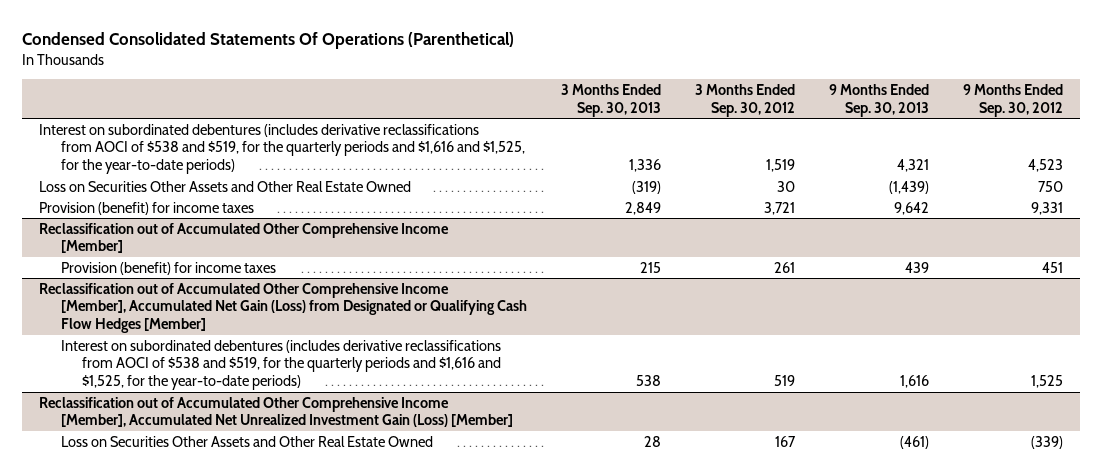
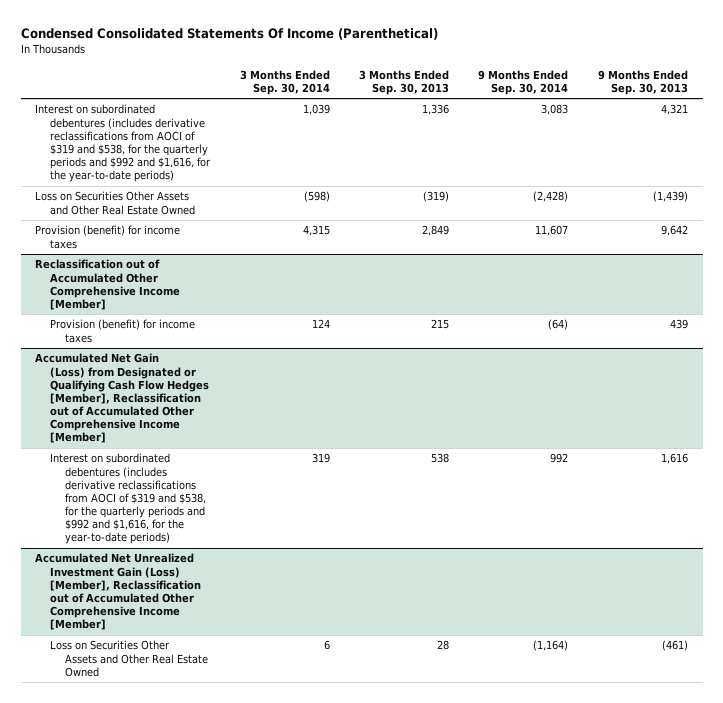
[22,31,515,49] Condensed Consolidated Statements Of Operations (Parenthetical) -> [20,27,438,40] Condensed Consolidated Statements Of Income (Parenthetical)
[694,84,795,117] 3 Months Ended Sep. 30, 2012 -> none
[962,84,1063,117] 9 Months Ended Sep. 30, 2012 -> none
none -> [239,69,330,95] 3 Months Ended Sep. 30, 2014
none -> [478,69,569,95] 9 Months Ended Sep. 30, 2014
[39,123,525,175] Interest on subordinated debentures (includes derivative reclassifications from AOCI of $538 and $519, for the quarterly periods and $1,616 and $1,525, for the year-to-date periods) -> [35,104,212,183] Interest on subordinated debentures (includes derivative reclassifications from AOCI of $319 and $538, for the quarterly periods and $992 and $1,616, for the year-to-date periods)
[39,282,527,334] Reclassification out of Accumulated Other Comprehensive Income [Member], Accumulated Net Gain (Loss) from Designated or Qualifying Cash Flow Hedges [Member] -> [35,353,210,444] Accumulated Net Gain (Loss) from Designated or Qualifying Cash Flow Hedges [Member], Reclassification out of Accumulated Other Comprehensive Income [Member]
[60,339,502,391] Interest on subordinated debentures (includes derivative reclassifications from AOCI of $538 and $519, for the quarterly periods and $1,616 and $1,525, for the year-to-date periods) -> [50,453,207,545] Interest on subordinated debentures (includes derivative reclassifications from AOCI of $319 and $538, for the quarterly periods and $992 and $1,616, for the year-to-date periods)
[39,396,513,428] Reclassification out of Accumulated Other Comprehensive Income [Member], Accumulated Net Unrealized Investment Gain (Loss) [Member] -> [35,553,202,631] Accumulated Net Unrealized Investment Gain (Loss) [Member], Reclassification out of Accumulated Other Comprehensive Income [Member]

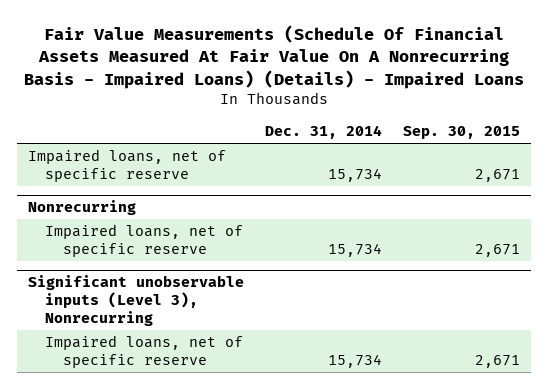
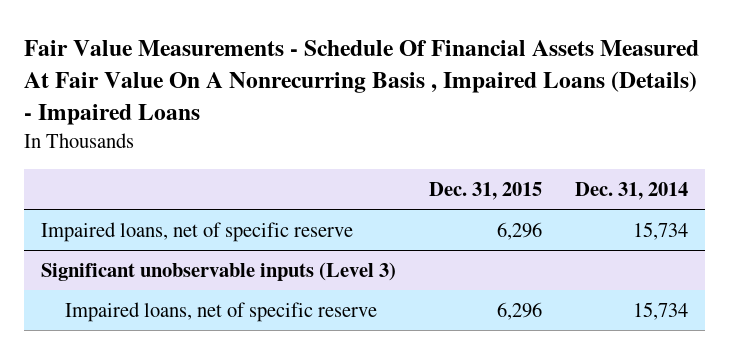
[23,24,524,89] Fair Value Measurements (Schedule Of Financial Assets Measured At Fair Value On A Nonrecurring Basis - Impaired Loans) (Details) - Impaired Loans -> [24,40,700,126] Fair Value Measurements - Schedule Of Financial Assets Measured At Fair Value On A Nonrecurring Basis , Impaired Loans (Details) - Impaired Loans
[403,126,521,140] Sep. 30, 2015 -> none
none -> [429,181,543,200] Dec. 31, 2015
[45,224,244,258] Impaired loans, net of specific reserve -> none
[27,275,244,327] Significant unobservable inputs (Level 3), Nonrecurring -> none
[27,200,136,216] Nonrecurring -> [40,262,396,282] Significant unobservable inputs (Level 3)

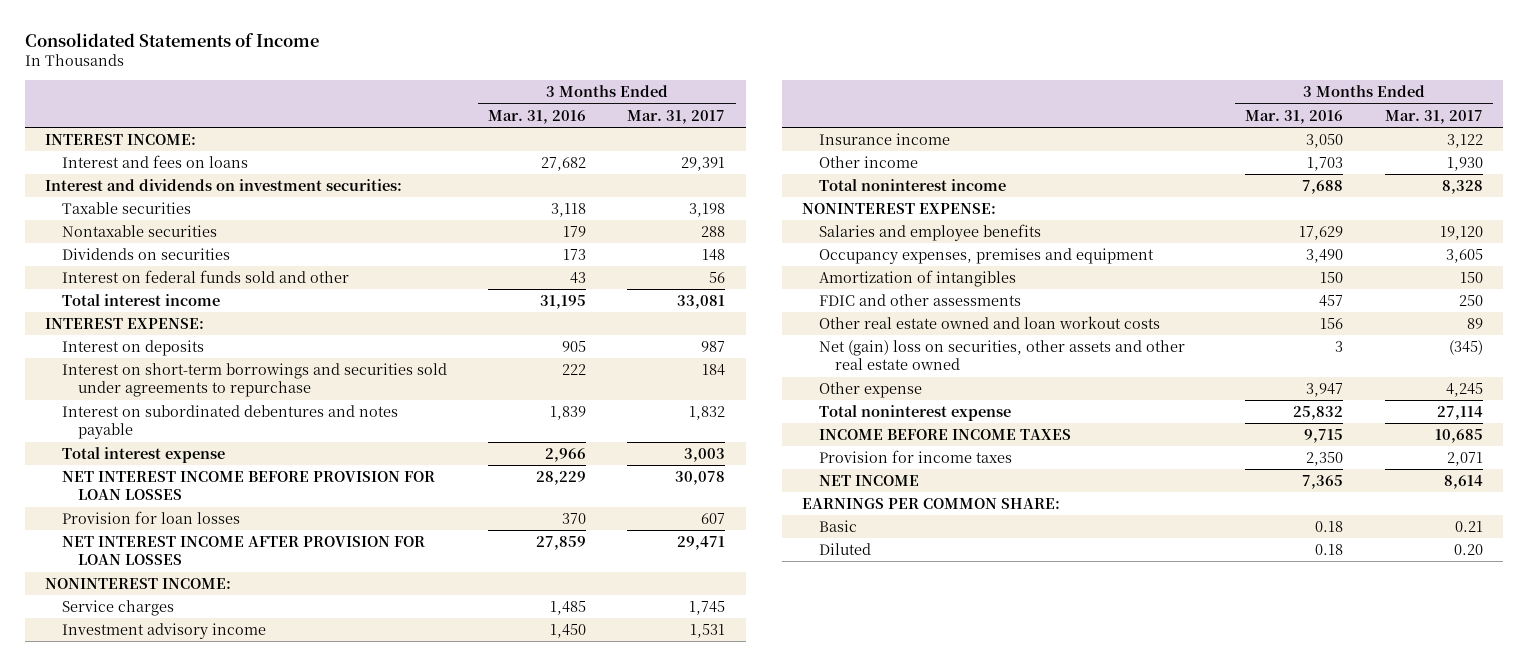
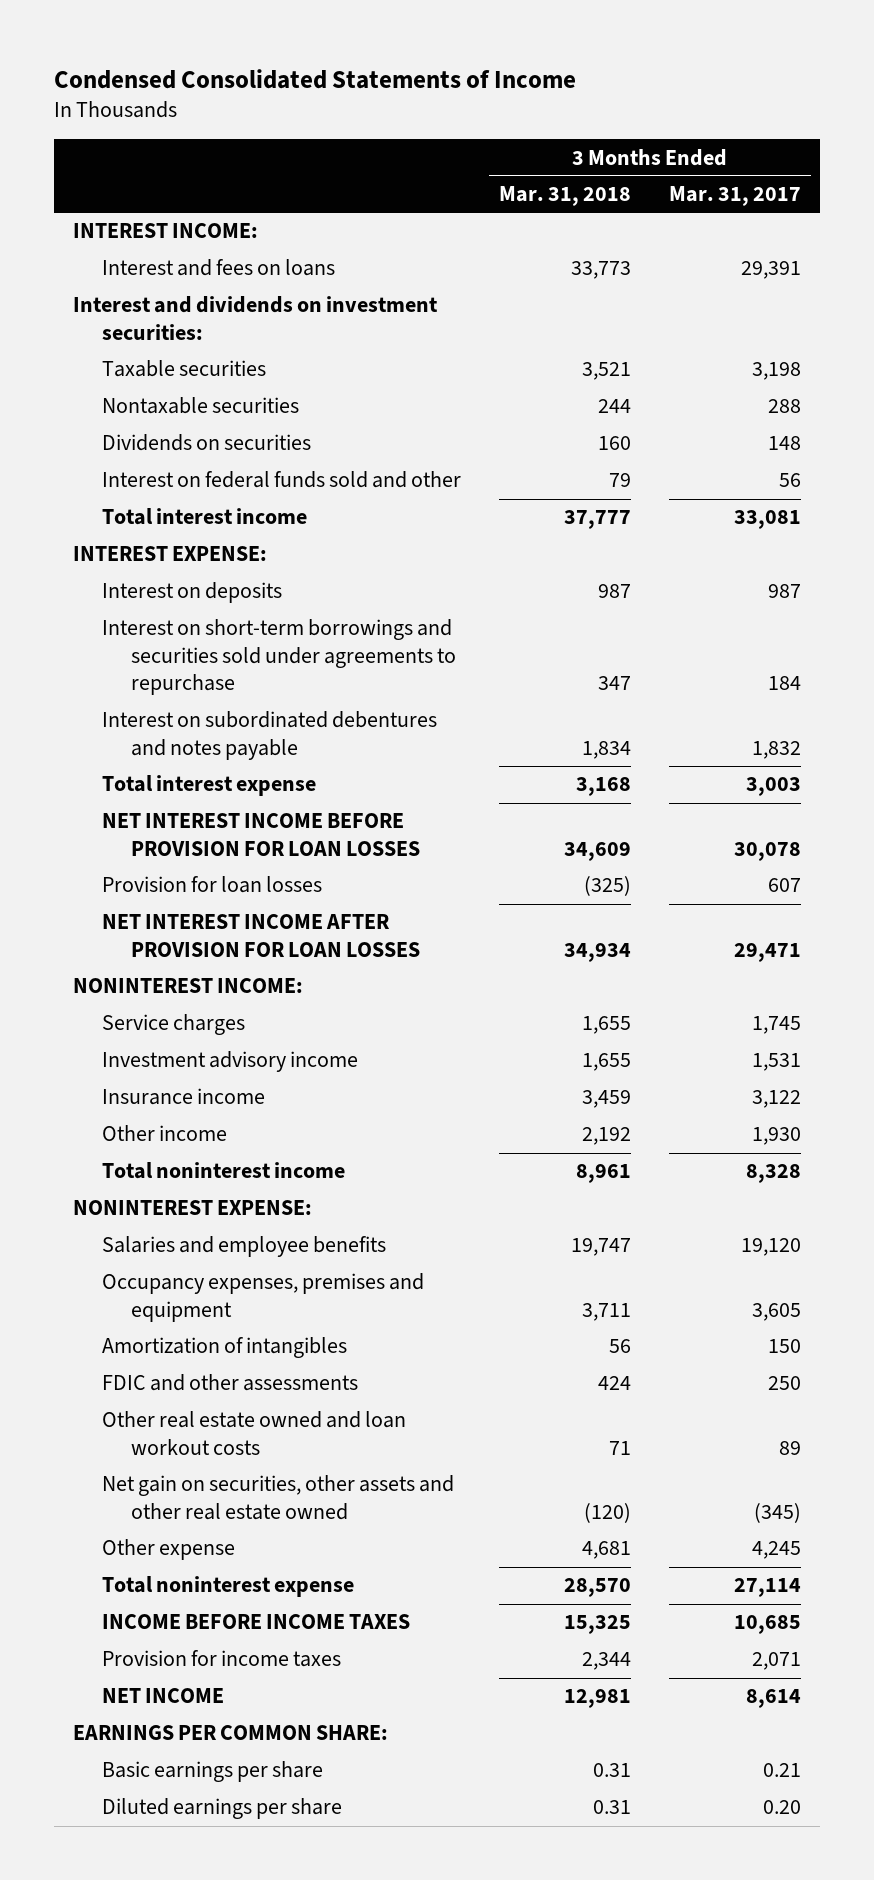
[24,32,319,47] Consolidated Statements of Income -> [54,68,577,89] Condensed Consolidated Statements of Income
[488,109,587,124] Mar. 31, 2016 -> none
none -> [499,186,632,207] Mar. 31, 2018
[818,339,1185,371] Net (gain) loss on securities, other assets and other real estate owned -> [101,1475,454,1520] Net gain on securities, other assets and other real estate owned
[818,519,857,532] Basic -> [101,1761,323,1783] Basic earnings per share
[818,542,871,555] Diluted -> [101,1798,342,1820] Diluted earnings per share

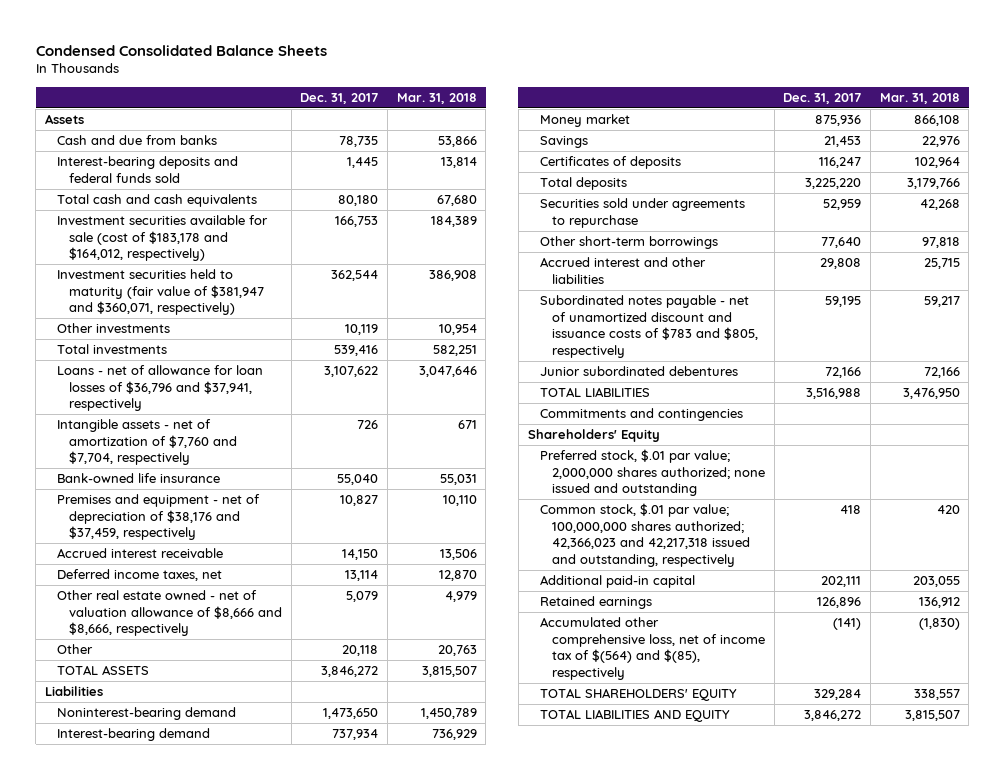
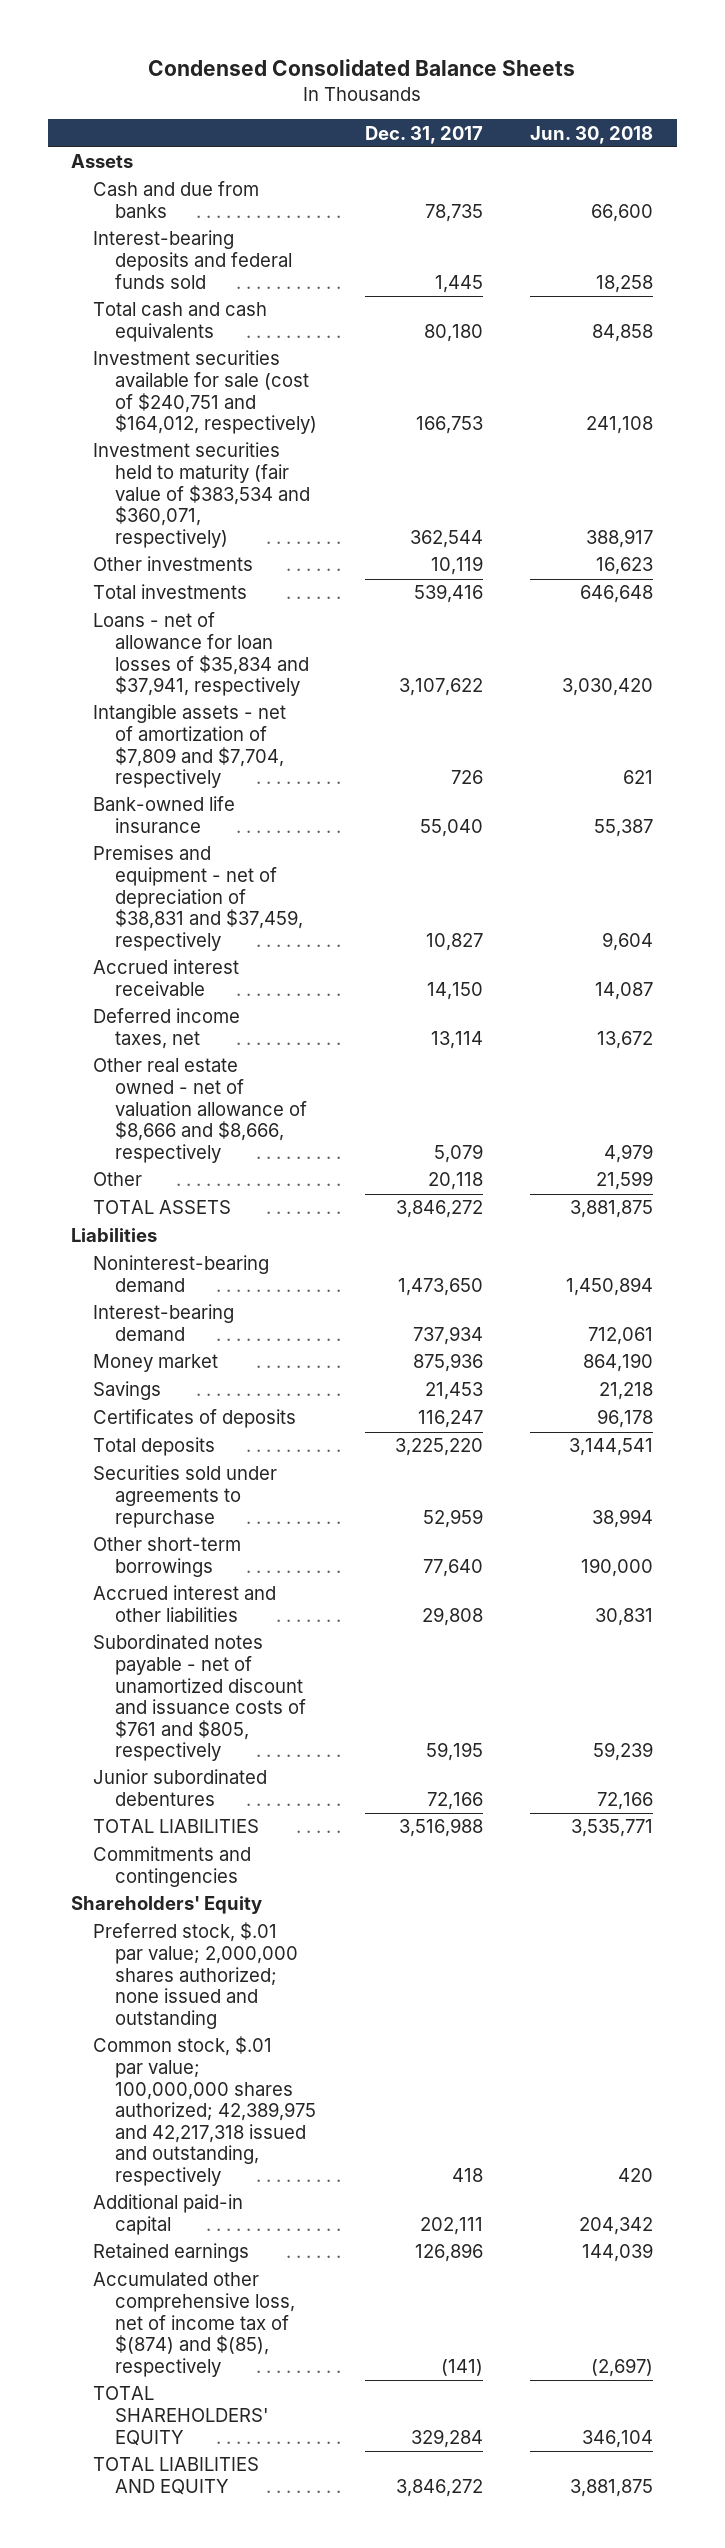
[396,92,477,104] Mar. 31, 2018 -> none
none -> [530,125,654,144] Jun. 30, 2018
[56,215,268,262] Investment securities available for sale (cost of $183,178 and $164,012, respectively) -> [93,350,318,435] Investment securities available for sale (cost of $240,751 and $164,012, respectively)
[56,269,265,316] Investment securities held to maturity (fair value of $381,947 and $360,071, respectively) -> [93,442,311,548] Investment securities held to maturity (fair value of $383,534 and $360,071, respectively)
[56,365,263,412] Loans - net of allowance for loan losses of $36,796 and $37,941, respectively -> [93,612,310,697] Loans - net of allowance for loan losses of $35,834 and $37,941, respectively
[56,419,238,466] Intangible assets - net of amortization of $7,760 and $7,704, respectively -> [93,704,287,789] Intangible assets - net of amortization of $7,809 and $7,704, respectively
[56,494,260,541] Premises and equipment - net of depreciation of $38,176 and $37,459, respectively -> [93,845,304,951] Premises and equipment - net of depreciation of $38,831 and $37,459, respectively
[539,295,759,358] Subordinated notes payable - net of unamortized discount and issuance costs of $783 and $805, respectively -> [93,1634,307,1762] Subordinated notes payable - net of unamortized discount and issuance costs of $761 and $805, respectively
[539,503,751,567] Common stock, $.01 par value; 100,000,000 shares authorized; 42,366,023 and 42,217,318 issued and outstanding, respectively -> [93,2036,317,2186] Common stock, $.01 par value; 100,000,000 shares authorized; 42,389,975 and 42,217,318 issued and outstanding, respectively
[539,617,766,680] Accumulated other comprehensive loss, net of income tax of $(564) and $(85), respectively -> [93,2272,296,2377] Accumulated other comprehensive loss, net of income tax of $(874) and $(85), respectively

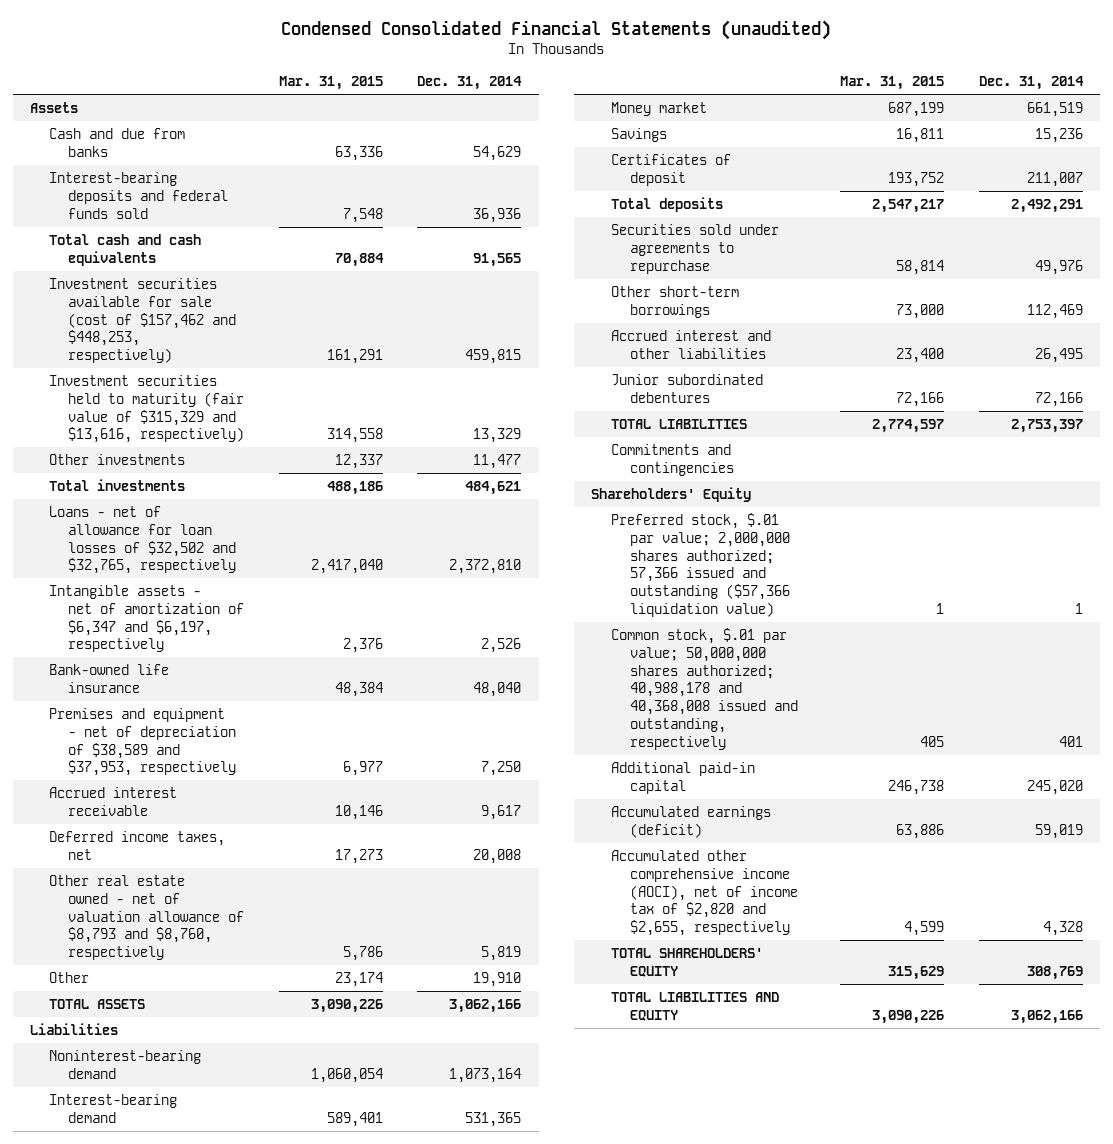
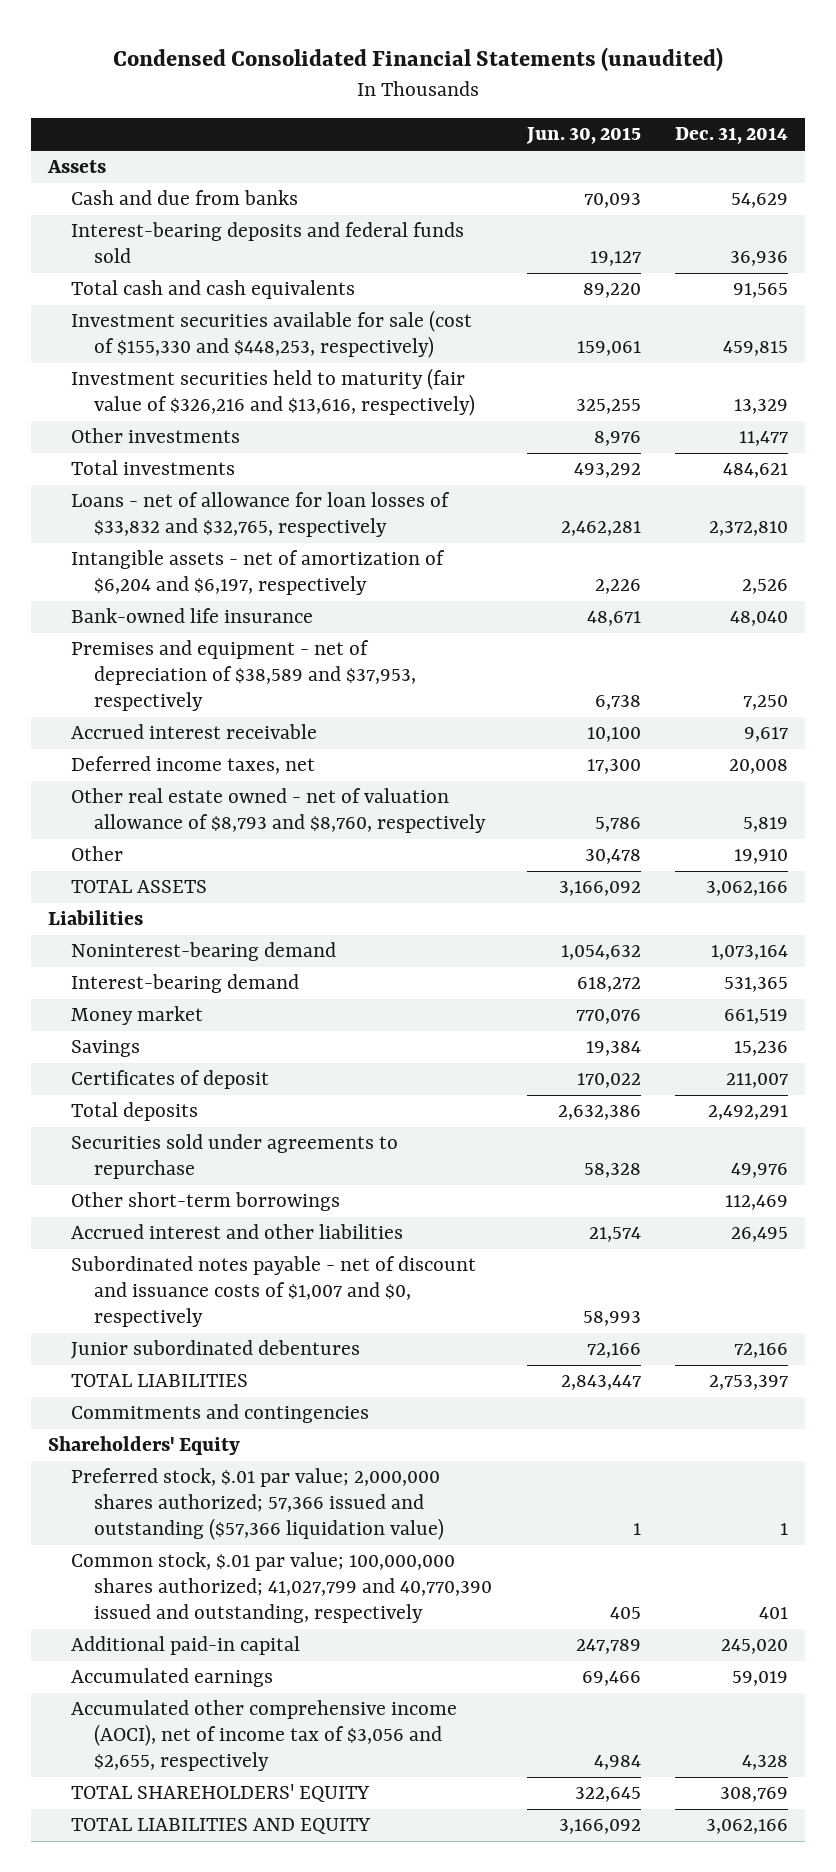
[278,76,383,91] Mar. 31, 2015 -> none
none -> [525,127,641,145] Jun. 30, 2015
[49,277,237,364] Investment securities available for sale (cost of $157,462 and $448,253, respectively) -> [71,310,473,359] Investment securities available for sale (cost of $155,330 and $448,253, respectively)
[49,374,245,444] Investment securities held to maturity (fair value of $315,329 and $13,616, respectively) -> [71,368,476,417] Investment securities held to maturity (fair value of $326,216 and $13,616, respectively)
[49,505,237,575] Loans - net of allowance for loan losses of $32,502 and $32,765, respectively -> [71,492,451,538] Loans - net of allowance for loan losses of $33,832 and $32,765, respectively
[49,584,245,653] Intangible assets - net of amortization of $6,347 and $6,197, respectively -> [71,550,446,596] Intangible assets - net of amortization of $6,204 and $6,197, respectively
none -> [71,1256,477,1327] Subordinated notes payable - net of discount and issuance costs of $1,007 and $0, respectively
[610,627,798,750] Common stock, $.01 par value; 50,000,000 shares authorized; 40,988,178 and 40,368,008 issued and outstanding, respectively -> [71,1552,493,1623] Common stock, $.01 par value; 100,000,000 shares authorized; 41,027,799 and 40,770,390 issued and outstanding, respectively
[610,805,771,838] Accumulated earnings (deficit) -> [71,1668,274,1688] Accumulated earnings
[610,849,798,937] Accumulated other comprehensive income (AOCI), net of income tax of $2,820 and $2,655, respectively -> [71,1700,458,1771] Accumulated other comprehensive income (AOCI), net of income tax of $3,056 and $2,655, respectively

